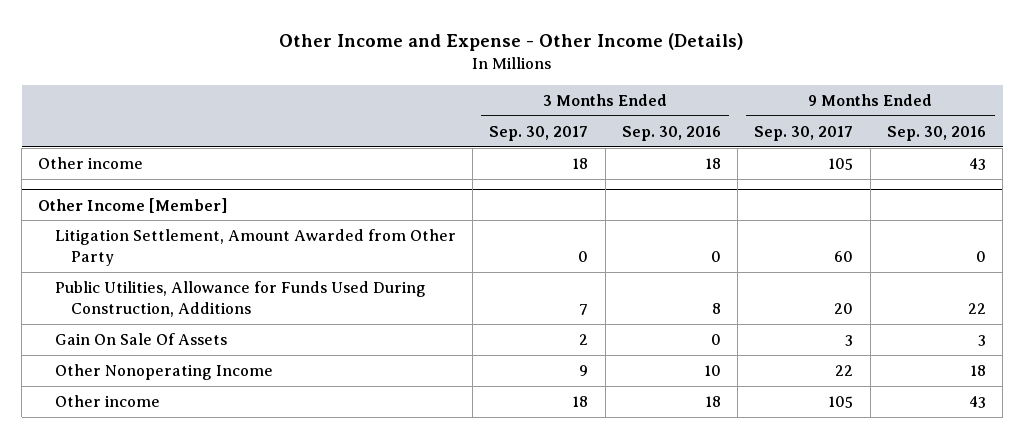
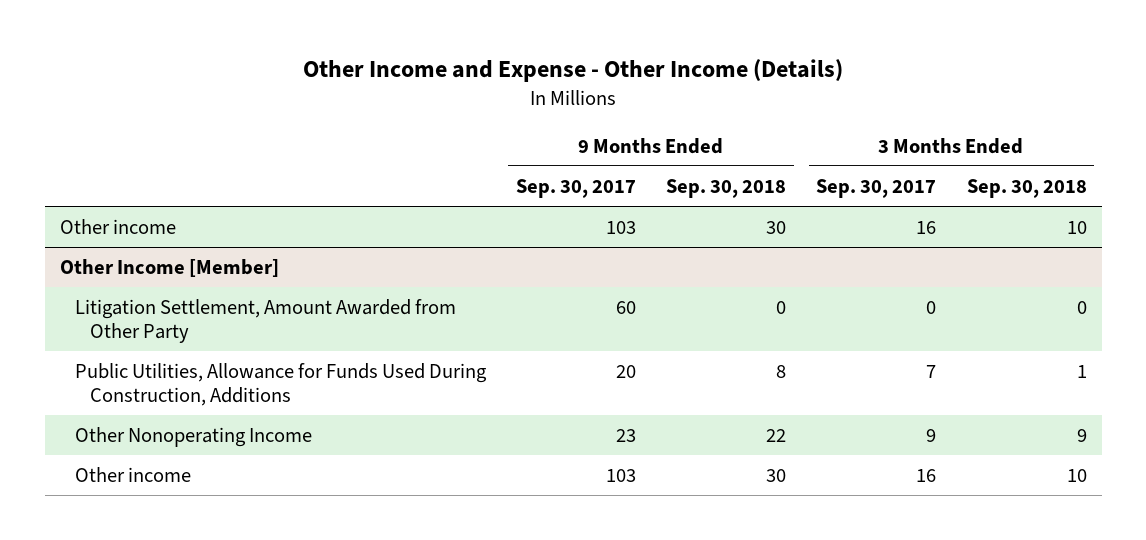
[621,125,721,141] Sep. 30, 2016 -> none
[887,125,987,141] Sep. 30, 2016 -> none
none -> [666,178,787,198] Sep. 30, 2018
none -> [966,178,1087,198] Sep. 30, 2018
[572,158,589,170] 18 -> [916,221,937,235] 16
[828,158,854,171] 105 -> [605,221,636,235] 103
[54,333,227,346] Gain On Sale Of Assets -> none
[835,365,854,377] 22 -> [615,429,636,443] 23
[572,396,589,408] 18 -> [916,469,937,483] 16
[828,396,854,409] 105 -> [605,469,636,483] 103

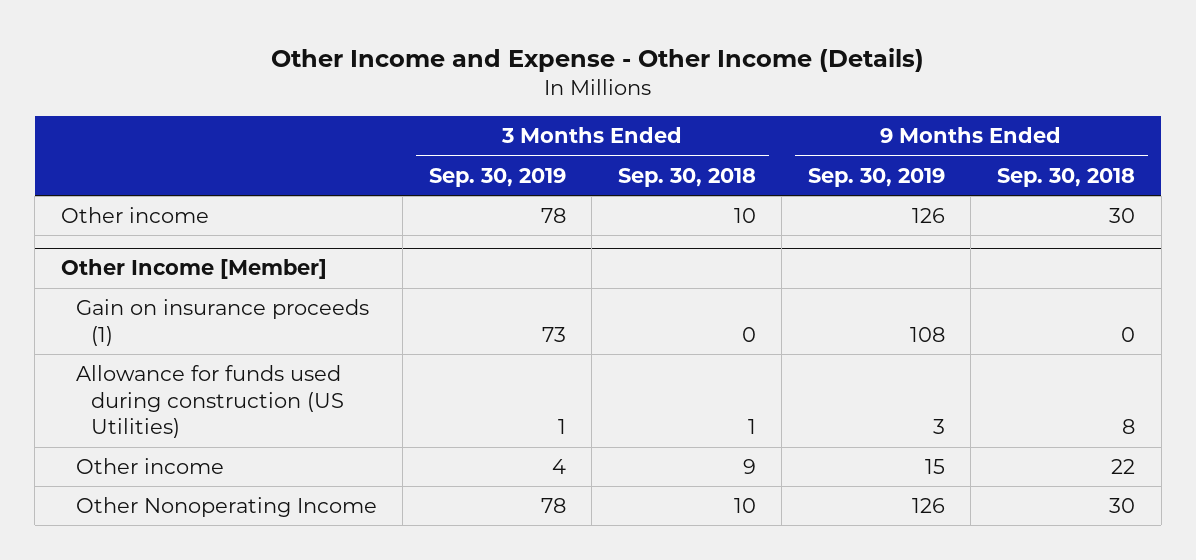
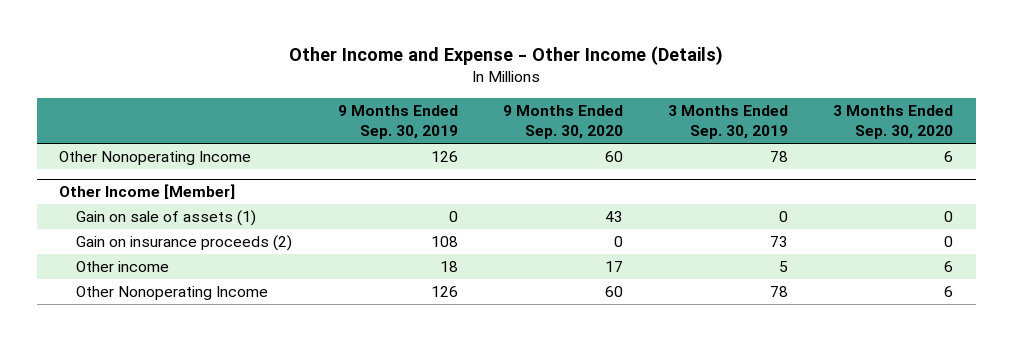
[617,167,756,187] Sep. 30, 2018 -> none
[997,167,1136,187] Sep. 30, 2018 -> none
none -> [502,105,623,140] 9 Months Ended Sep. 30, 2020
none -> [833,105,954,140] 3 Months Ended Sep. 30, 2020
[60,207,209,224] Other income -> [59,151,252,166] Other Nonoperating Income
[75,365,345,439] Allowance for funds used during construction (US Utilities) -> none
none -> [76,210,257,227] Gain on sale of assets (1)
[75,299,369,346] Gain on insurance proceeds (1) -> [76,235,293,252] Gain on insurance proceeds (2)
[551,459,566,475] 4 -> [779,261,789,273] 5
[924,459,945,475] 15 -> [439,261,458,273] 18

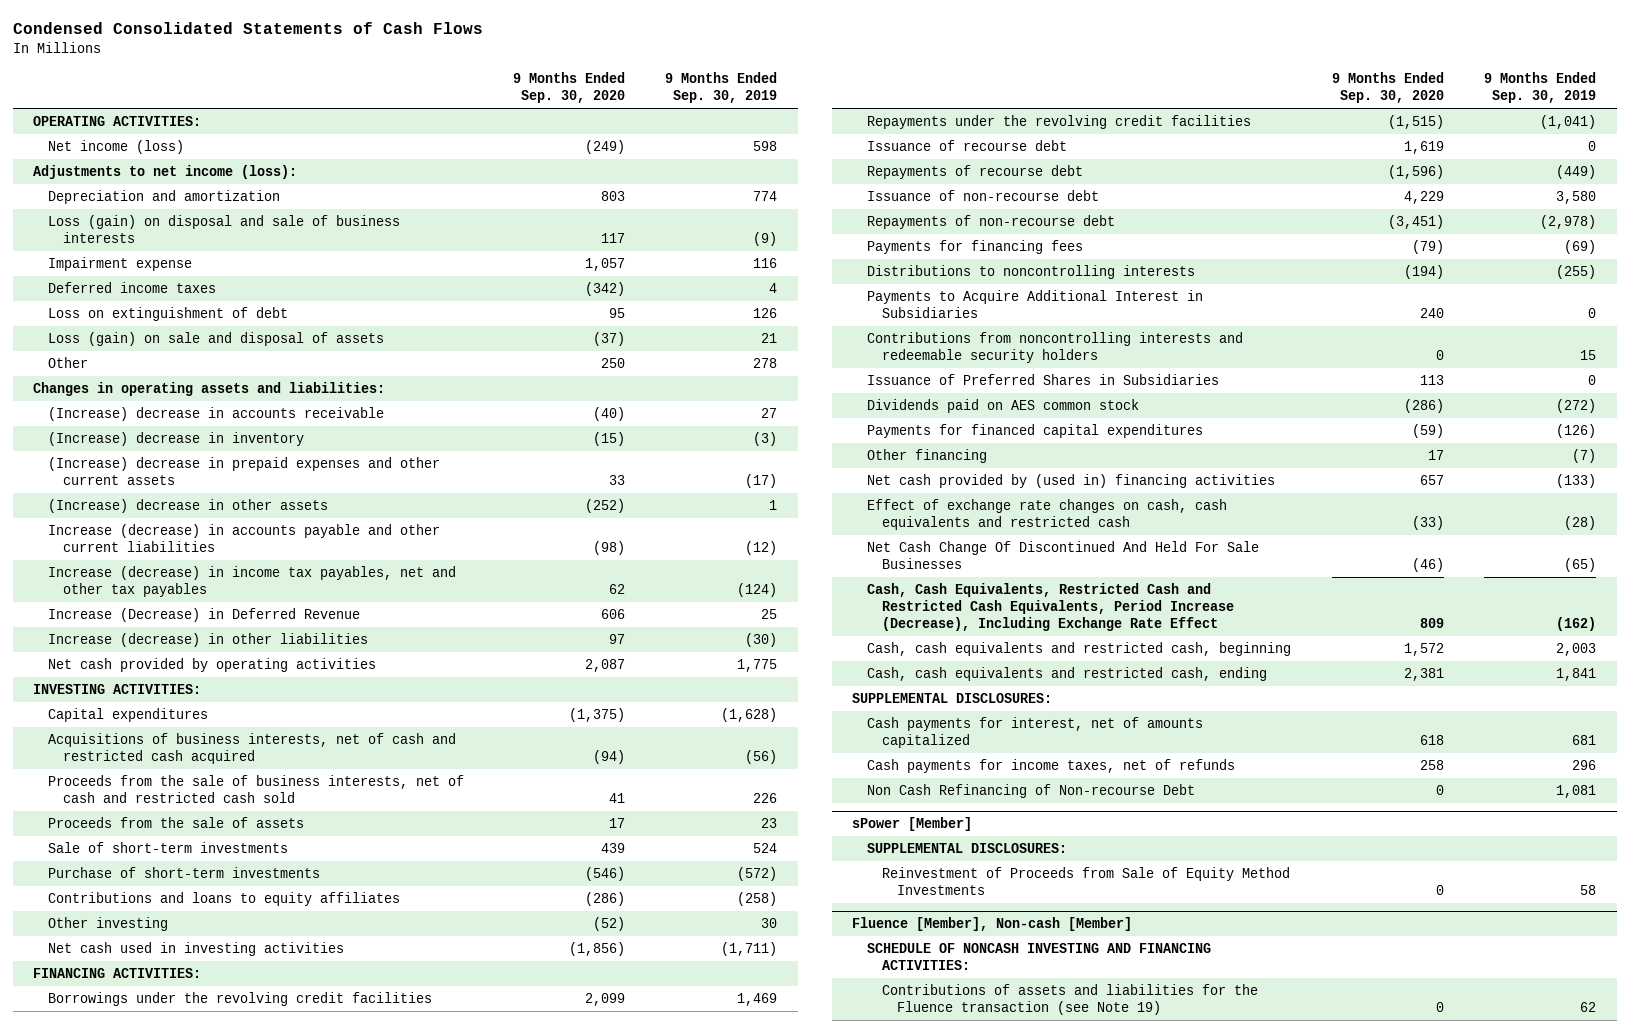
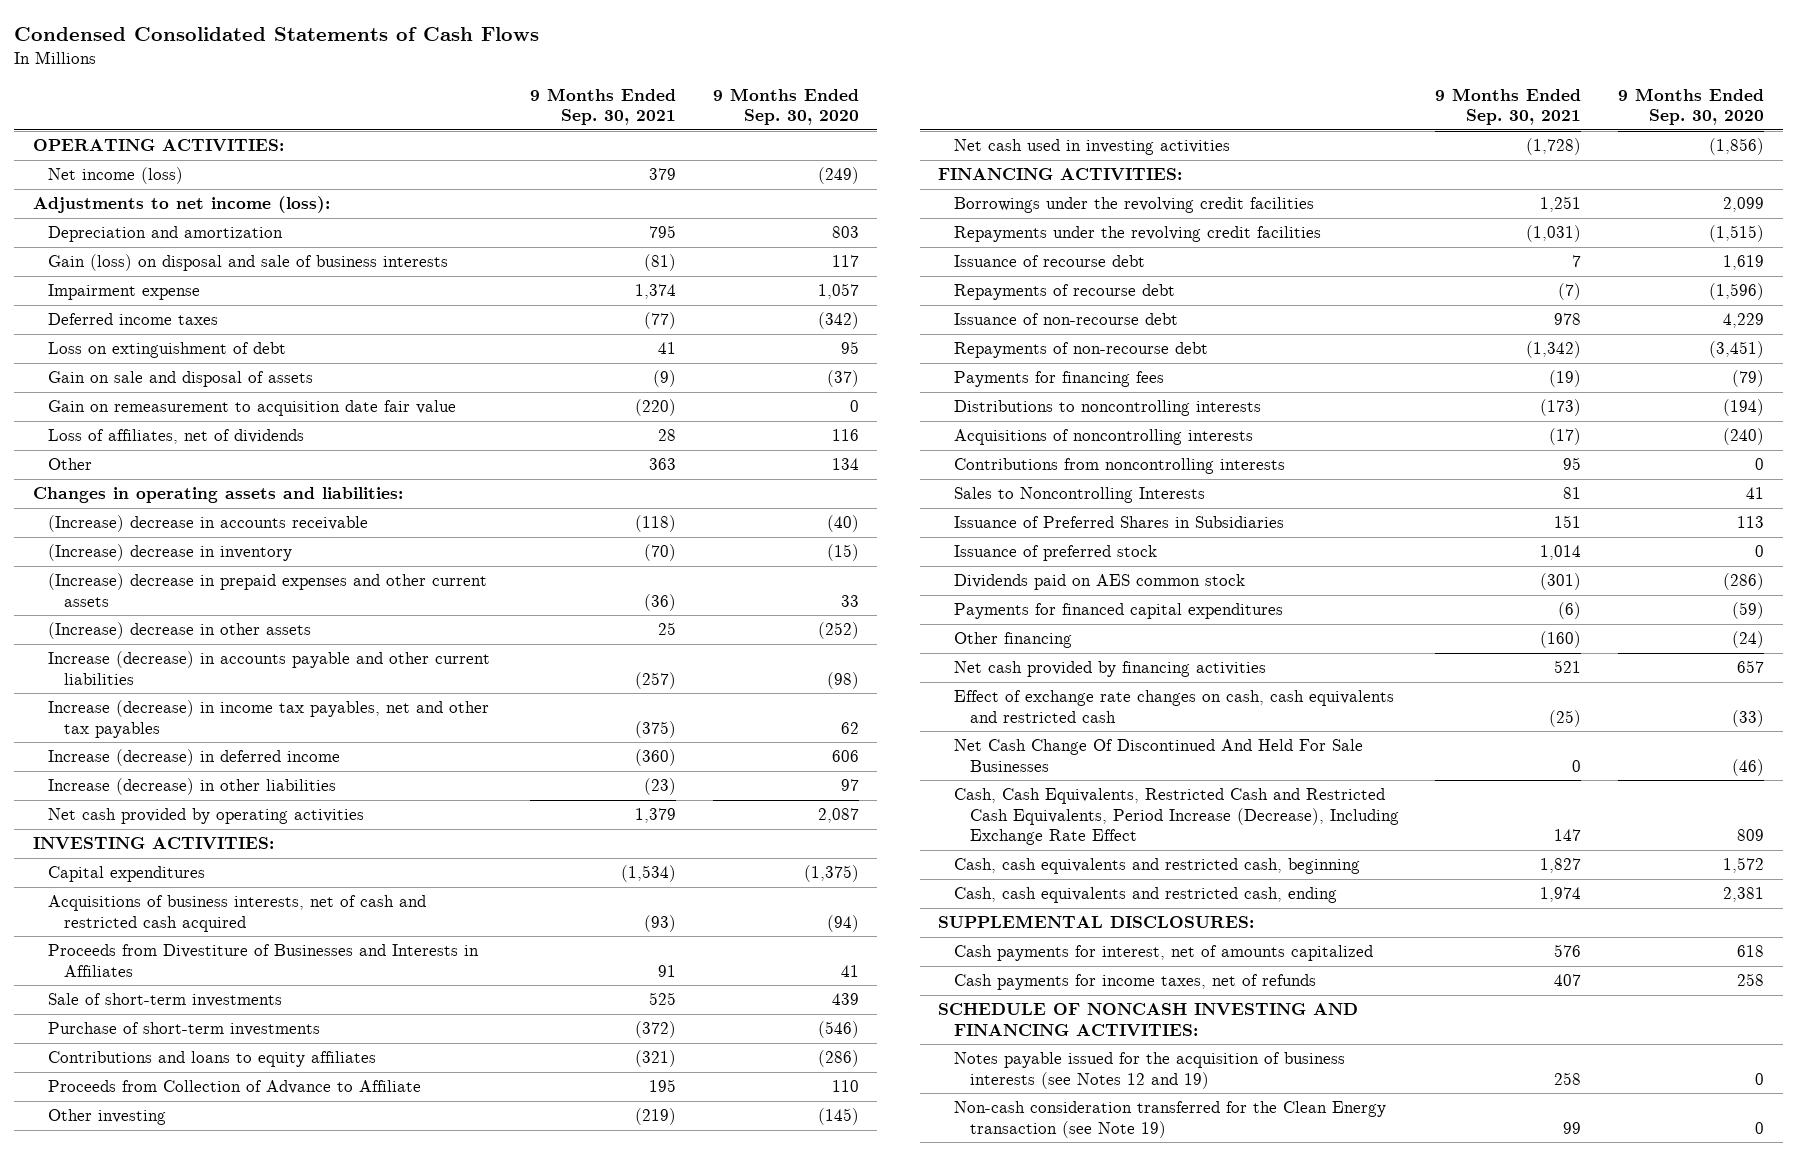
[665,72,778,104] 9 Months Ended Sep. 30, 2019 -> none
none -> [529,88,676,126] 9 Months Ended Sep. 30, 2021
[48,214,401,243] Loss (gain) on disposal and sale of business interests -> [48,254,449,272] Gain (loss) on disposal and sale of business interests
[48,331,385,346] Loss (gain) on sale and disposal of assets -> [48,371,314,388] Gain on sale and disposal of assets
none -> [48,400,457,417] Gain on remeasurement to acquisition date fair value
none -> [48,429,305,445] Loss of affiliates, net of dividends
[600,357,625,368] 250 -> [831,458,859,471] 134
[48,607,361,622] Increase (Decrease) in Deferred Revenue -> [48,749,341,767] Increase (decrease) in deferred income
[48,816,305,828] Proceeds from the sale of assets -> none
[48,774,465,803] Proceeds from the sale of business interests, net of cash and restricted cash sold -> [48,944,480,977] Proceeds from Divestiture of Businesses and Interests in Affiliates
none -> [48,1080,422,1095] Proceeds from Collection of Advance to Affiliate
[592,916,625,931] (52) -> [817,1108,859,1126] (145)
[867,289,1204,318] Payments to Acquire Additional Interest in Subsidiaries -> none
none -> [953,429,1253,446] Acquisitions of noncontrolling interests
[867,331,1244,363] Contributions from noncontrolling interests and redeemable security holders -> [953,458,1285,475] Contributions from noncontrolling interests
none -> [953,487,1205,504] Sales to Noncontrolling Interests
none -> [953,545,1157,562] Issuance of preferred stock
[1427,449,1444,460] 17 -> [1732,631,1765,649] (24)
[867,473,1276,488] Net cash provided by (used in) financing activities -> [953,661,1266,678] Net cash provided by financing activities
[867,783,1196,798] Non Cash Refinancing of Non-recourse Debt -> none
[852,817,973,832] sPower [Member] -> none
[867,842,1068,853] SUPPLEMENTAL DISCLOSURES: -> none
[882,866,1291,895] Reinvestment of Proceeds from Sale of Equity Method Investments -> none
[852,917,1133,932] Fluence [Member], Non-cash [Member] -> none
none -> [953,1052,1345,1089] Notes payable issued for the acquisition of business interests (see Notes 12 and 19)
[882,983,1259,1015] Contributions of assets and liabilities for the Fluence transaction (see Note 19) -> [953,1101,1386,1138] Non-cash consideration transferred for the Clean Energy transaction (see Note 19)

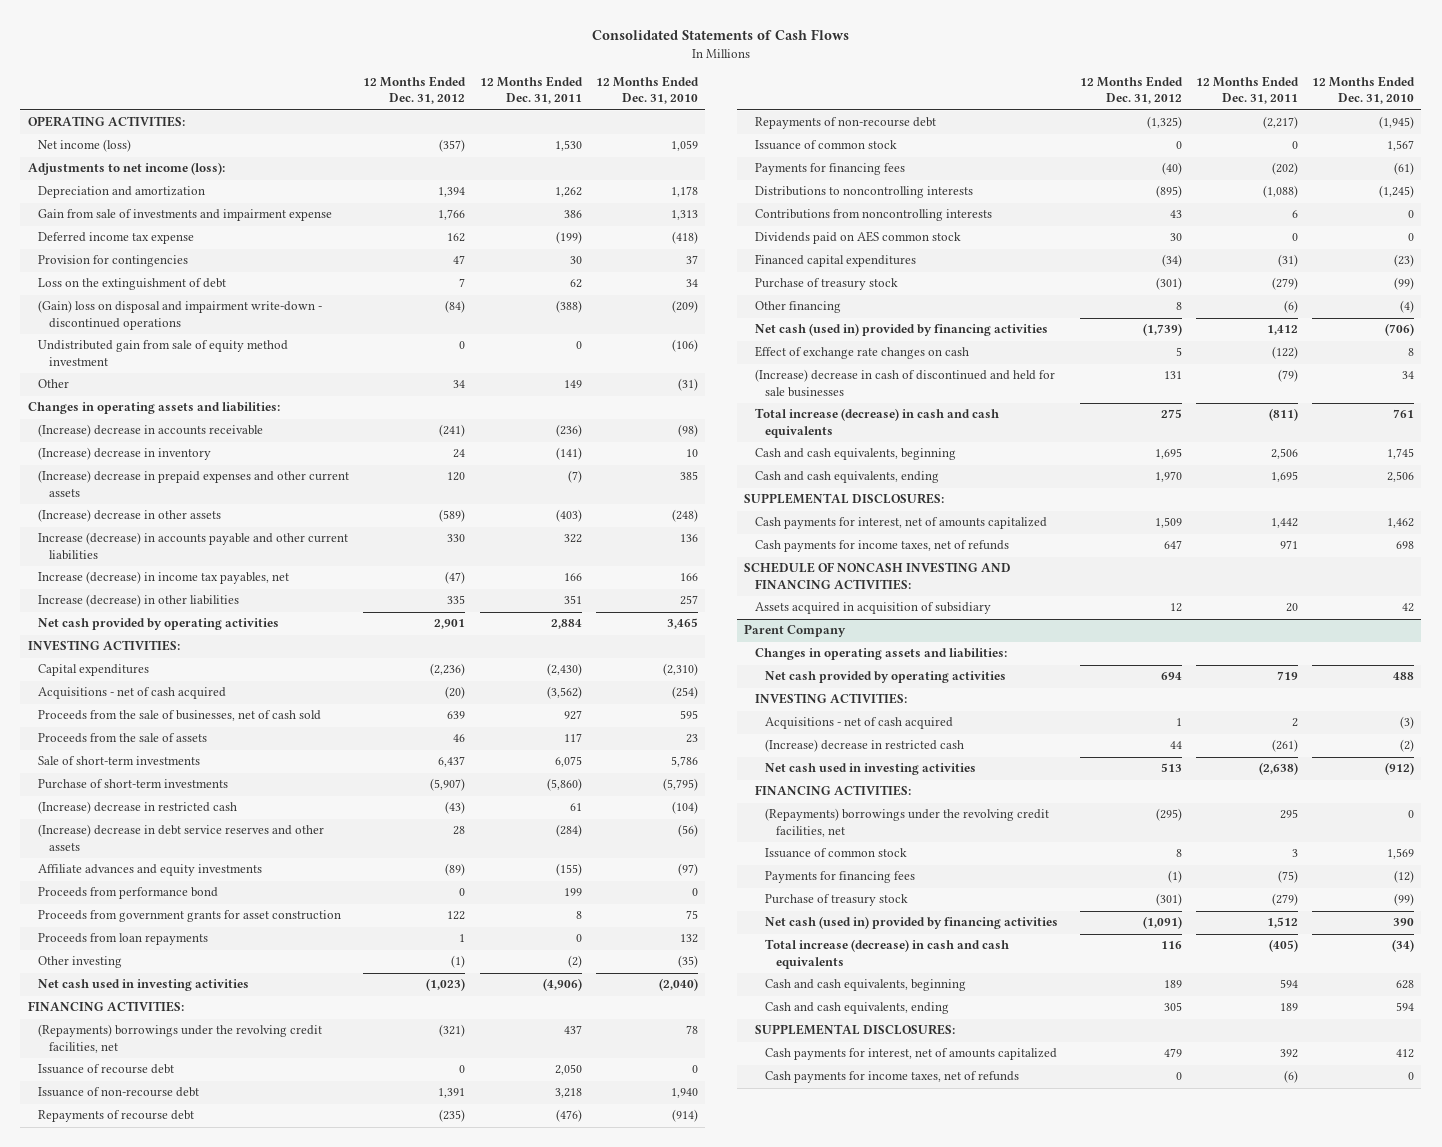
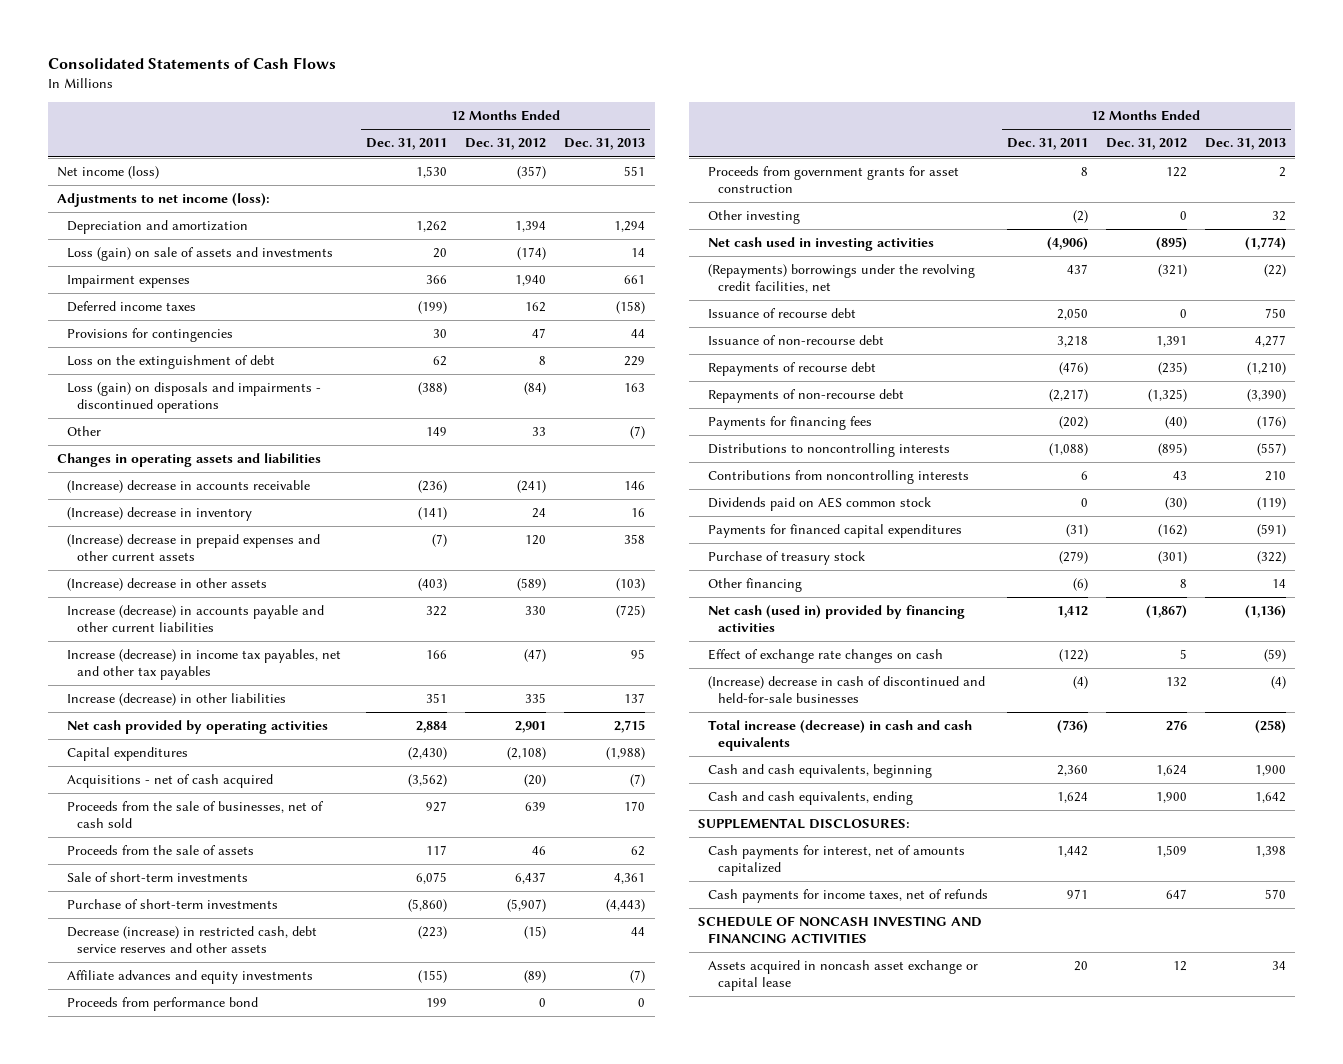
[595,75,699,105] 12 Months Ended Dec. 31, 2010 -> none
none -> [564,138,646,151] Dec. 31, 2013
[27,116,185,128] OPERATING ACTIVITIES: -> none
[38,209,333,222] Gain from sale of investments and impairment expense -> none
[38,340,289,367] Undistributed gain from sale of equity method investment -> none
none -> [67,247,334,262] Loss (gain) on sale of assets and investments
none -> [67,275,191,289] Impairment expenses
[38,232,195,245] Deferred income tax expense -> [67,301,197,313] Deferred income taxes
[38,255,189,268] Provision for contingencies -> [67,328,234,343] Provisions for contingencies
[459,278,466,288] 7 -> [539,356,547,366] 8
[38,300,323,331] (Gain) loss on disposal and impairment write-down - discontinued operations -> [67,382,322,414] Loss (gain) on disposals and impairments - discontinued operations
[453,380,466,389] 34 -> [532,427,547,437] 33
[27,402,280,415] Changes in operating assets and liabilities: -> [57,453,322,468] Changes in operating assets and liabilities
[38,571,290,585] Increase (decrease) in income tax payables, net -> [67,649,342,681] Increase (decrease) in income tax payables, net and other tax payables
[27,640,180,652] INVESTING ACTIVITIES: -> none
[430,663,466,677] (2,236) -> [507,747,547,761] (2,108)
[38,824,325,852] (Increase) decrease in debt service reserves and other assets -> none
[38,801,238,815] (Increase) decrease in restricted cash -> [67,926,318,954] Decrease (increase) in restricted cash, debt service reserves and other assets
[445,801,466,815] (43) -> [524,926,547,940] (15)
[569,803,582,812] 61 -> [417,926,447,940] (223)
[38,933,209,946] Proceeds from loan repayments -> none
[27,1001,184,1013] FINANCING ACTIVITIES: -> none
[451,955,466,969] (1) -> [1179,211,1187,221] 0
[426,978,466,992] (1,023) -> [1155,237,1187,251] (895)
[754,140,897,151] Issuance of common stock -> none
[1169,233,1182,242] 30 -> [1164,497,1187,511] (30)
[754,254,916,268] Financed capital expenditures -> [708,524,963,539] Payments for financed capital expenditures
[1161,254,1182,268] (34) -> [1157,524,1187,538] (162)
[1142,323,1182,337] (1,739) -> [1145,605,1187,619] (1,867)
[754,369,1055,398] (Increase) decrease in cash of discontinued and held for sale businesses -> [708,676,986,704] (Increase) decrease in cash of discontinued and held-for-sale businesses
[1163,371,1182,380] 131 -> [1165,677,1187,688] 132
[1277,369,1298,383] (79) -> [1072,676,1088,690] (4)
[1160,409,1182,419] 275 -> [1165,720,1187,732] 276
[1268,408,1298,422] (811) -> [1056,720,1088,734] (736)
[1154,448,1182,460] 1,695 -> [1155,765,1187,777] 1,624
[1270,448,1298,460] 2,506 -> [1056,765,1088,777] 2,360
[1154,471,1182,483] 1,970 -> [1155,792,1187,804] 1,900
[1270,471,1298,483] 1,695 -> [1056,792,1088,804] 1,624
[743,624,846,638] Parent Company -> none
[754,648,1007,661] Changes in operating assets and liabilities: -> none
[765,671,1007,684] Net cash provided by operating activities -> none
[754,693,907,705] INVESTING ACTIVITIES: -> none
[765,717,954,730] Acquisitions - net of cash acquired -> none
[765,739,965,753] (Increase) decrease in restricted cash -> none
[765,763,977,776] Net cash used in investing activities -> none
[754,785,911,797] FINANCING ACTIVITIES: -> none
[765,808,1050,838] (Repayments) borrowings under the revolving credit facilities, net -> none
[765,848,908,859] Issuance of common stock -> none
[765,871,916,884] Payments for financing fees -> none
[765,894,909,907] Purchase of treasury stock -> none
[765,916,1059,930] Net cash (used in) provided by financing activities -> none
[765,939,1010,970] Total increase (decrease) in cash and cash equivalents -> none
[765,979,967,992] Cash and cash equivalents, beginning -> none
[765,1002,950,1015] Cash and cash equivalents, ending -> none
[754,1024,955,1036] SUPPLEMENTAL DISCLOSURES: -> none
[765,1048,1058,1061] Cash payments for interest, net of amounts capitalized -> none
[765,1071,1020,1084] Cash payments for income taxes, net of refunds -> none
[743,562,1011,591] SCHEDULE OF NONCASH INVESTING AND FINANCING ACTIVITIES: -> [698,916,983,945] SCHEDULE OF NONCASH INVESTING AND FINANCING ACTIVITIES
[754,602,991,615] Assets acquired in acquisition of subsidiary -> [708,960,979,992] Assets acquired in noncash asset exchange or capital lease

